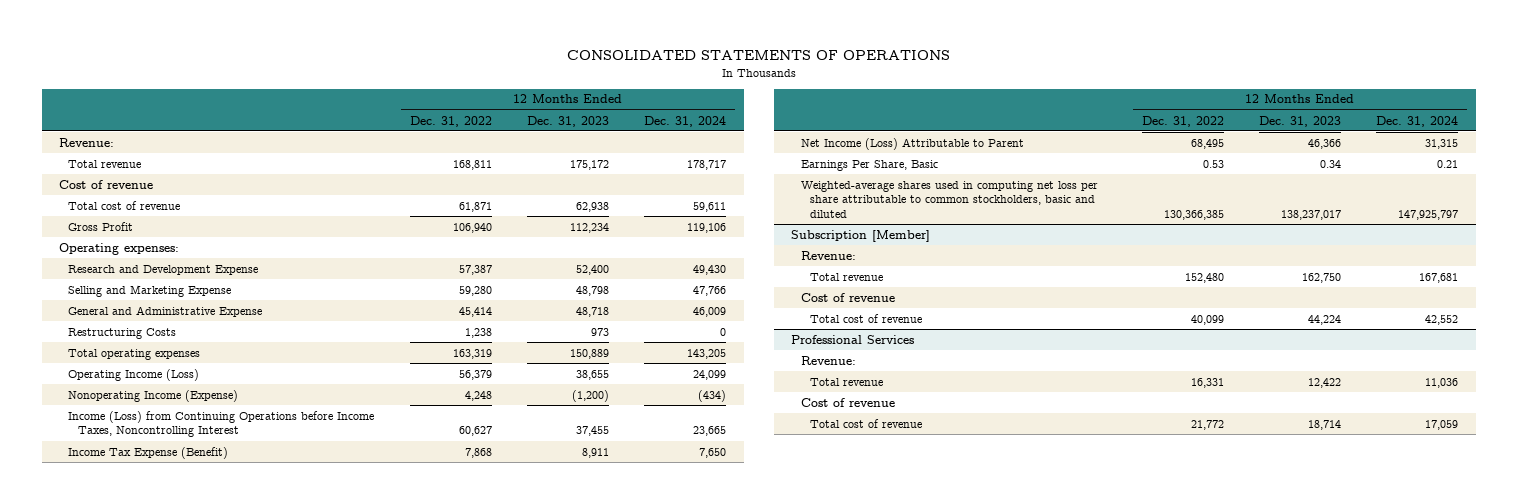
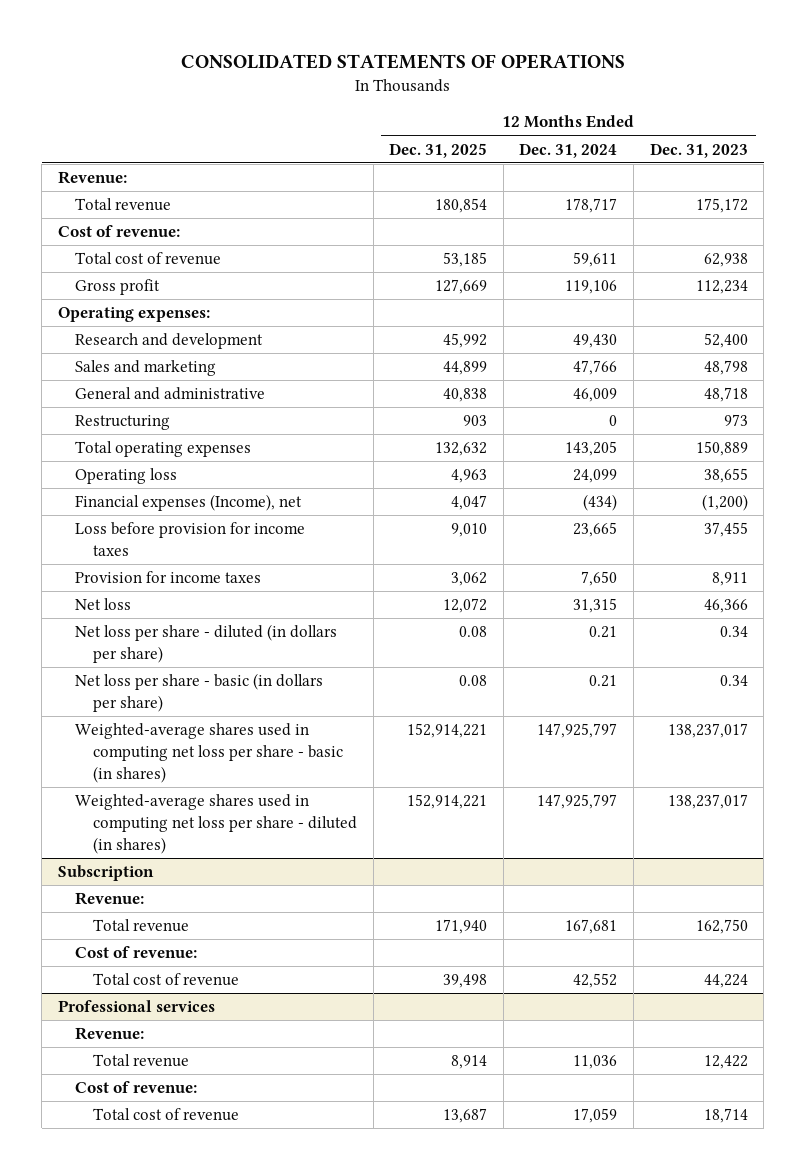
[409,115,492,127] Dec. 31, 2022 -> none
none -> [389,142,488,158] Dec. 31, 2025
[59,179,154,189] Cost of revenue -> [57,225,180,238] Cost of revenue:
[68,221,134,231] Gross Profit -> [75,279,161,296] Gross profit
[68,264,259,275] Research and Development Expense -> [75,333,264,350] Research and development
[68,284,232,297] Selling and Marketing Expense -> [75,360,217,377] Sales and marketing
[68,305,263,317] General and Administrative Expense -> [75,387,266,401] General and administrative
[68,327,177,339] Restructuring Costs -> [75,415,171,431] Restructuring
[68,368,200,381] Operating Income (Loss) -> [75,468,178,485] Operating loss
[68,389,239,402] Nonoperating Income (Expense) -> [75,494,303,512] Financial expenses (Income), net
[68,410,375,438] Income (Loss) from Continuing Operations before Income Taxes, Noncontrolling Interest -> [75,522,306,557] Loss before provision for income taxes
[68,446,229,459] Income Tax Expense (Benefit) -> [75,571,262,584] Provision for income taxes
[800,137,1024,150] Net Income (Loss) Attributable to Parent -> [75,598,132,611] Net loss
none -> [75,624,338,664] Net loss per share - diluted (in dollars per share)
[800,159,938,171] Earnings Per Share, Basic -> [75,673,324,713] Net loss per share - basic (in dollars per share)
[800,180,1098,219] Weighted-average shares used in computing net loss per share attributable to common stockholders, basic and diluted -> [75,723,344,784] Weighted-average shares used in computing net loss per share - basic (in shares)
none -> [75,794,358,855] Weighted-average shares used in computing net loss per share - diluted (in shares)
[791,229,931,242] Subscription [Member] -> [57,865,154,882] Subscription
[800,292,895,302] Cost of revenue -> [75,946,198,959] Cost of revenue:
[791,334,915,344] Professional Services -> [57,1000,215,1013] Professional services
[800,397,895,407] Cost of revenue -> [75,1081,198,1094] Cost of revenue:

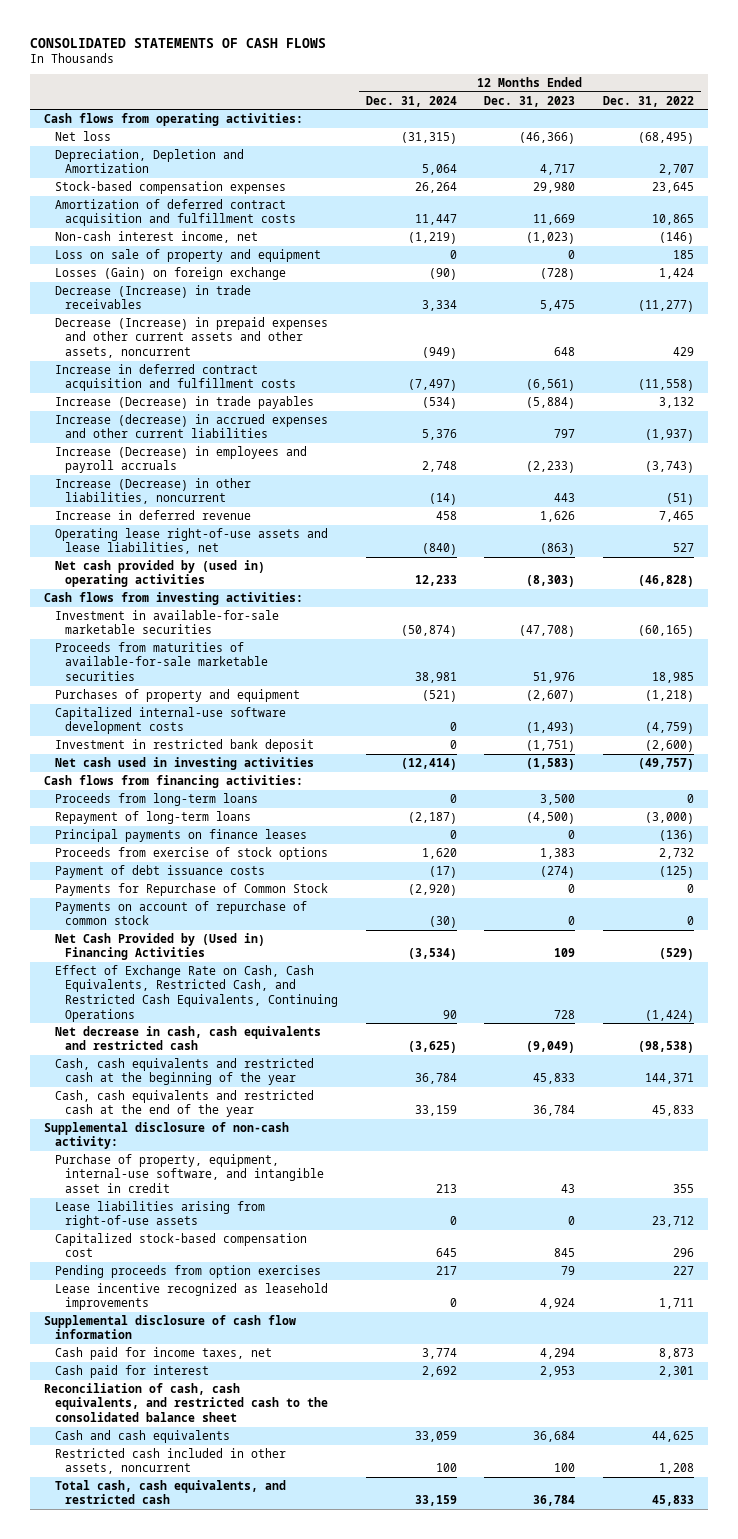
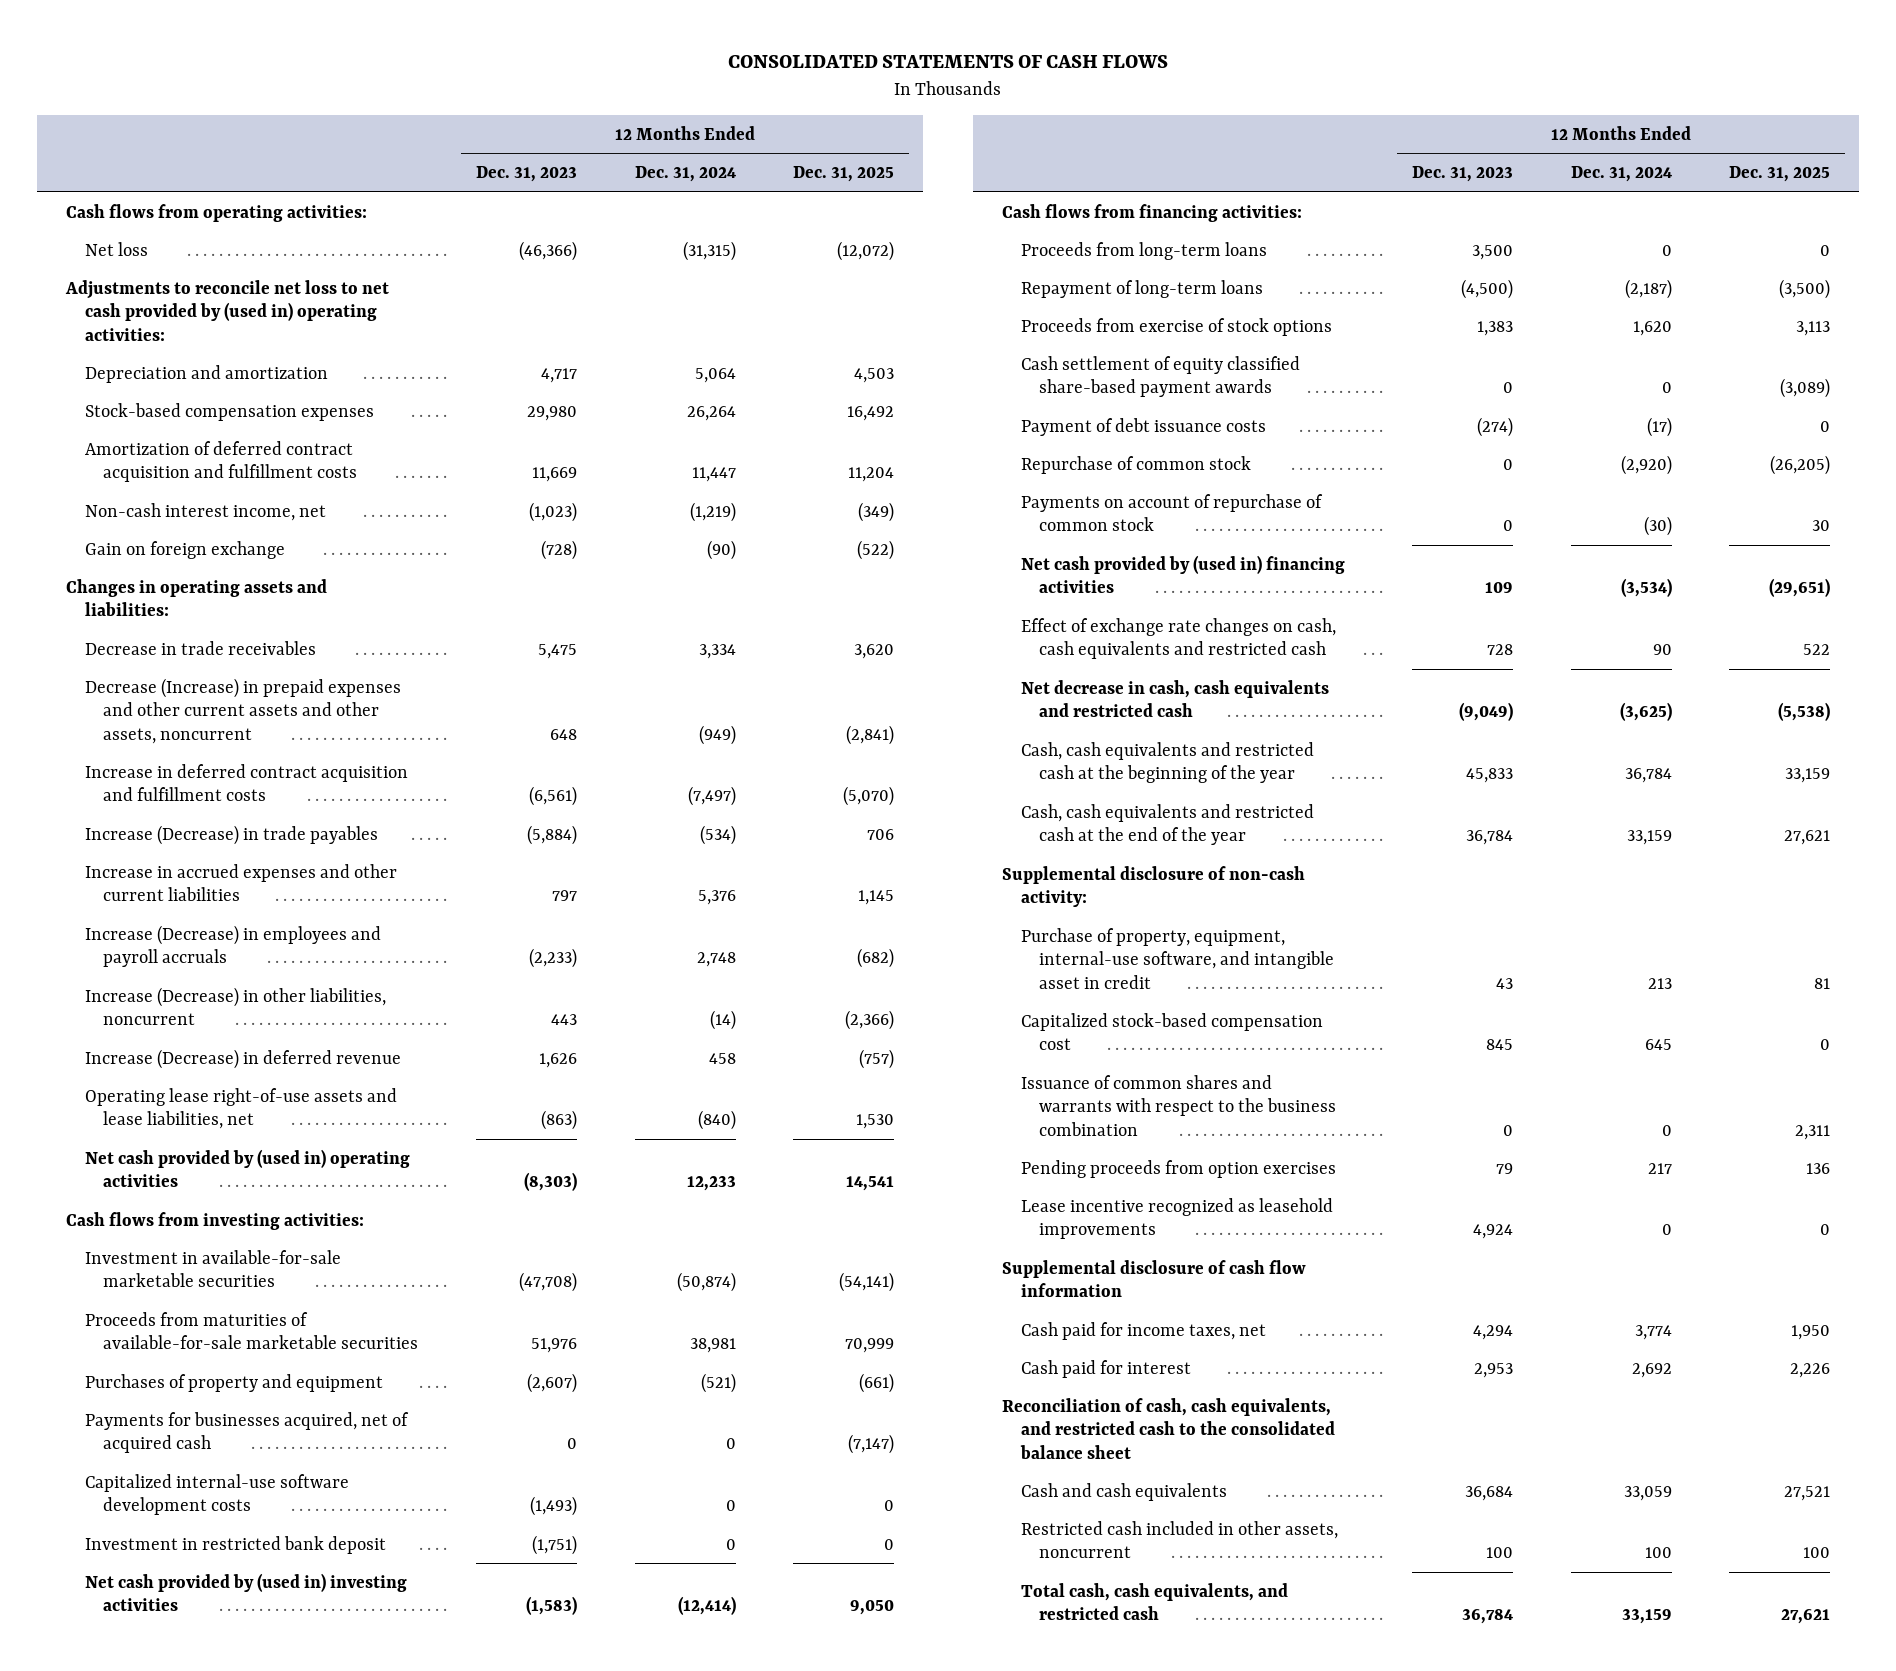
[603,95,695,107] Dec. 31, 2022 -> none
none -> [793,166,895,183] Dec. 31, 2025
none -> [65,279,390,341] Adjustments to reconcile net loss to net cash provided by (used in) operating activities:
[54,148,244,174] Depreciation, Depletion and Amortization -> [84,364,328,383] Depreciation and amortization
[54,248,321,262] Loss on sale of property and equipment -> none
[54,266,286,280] Losses (Gain) on foreign exchange -> [84,540,285,559] Gain on foreign exchange
none -> [66,578,328,617] Changes in operating assets and liabilities:
[54,284,251,310] Decrease (Increase) in trade receivables -> [84,640,316,655] Decrease in trade receivables
[54,413,328,439] Increase (decrease) in accrued expenses and other current liabilities -> [84,863,397,902] Increase in accrued expenses and other current liabilities
[54,509,251,520] Increase in deferred revenue -> [84,1048,401,1069] Increase (Decrease) in deferred revenue
none -> [84,1411,409,1454] Payments for businesses acquired, net of acquired cash
[54,756,314,770] Net cash used in investing activities -> [84,1572,407,1612] Net cash provided by (used in) investing activities
[54,828,307,842] Principal payments on finance leases -> none
none -> [1020,355,1300,398] Cash settlement of equity classified share-based payment awards
[54,882,328,896] Payments for Repurchase of Common Stock -> [1020,455,1251,474] Repurchase of common stock
[54,932,265,961] Net Cash Provided by (Used in) Financing Activities -> [1020,554,1345,594] Net cash provided by (used in) financing activities
[54,964,339,1022] Effect of Exchange Rate on Cash, Cash Equivalents, Restricted Cash, and Restricted Cash Equivalents, Continuing Operations -> [1020,617,1336,660] Effect of exchange rate changes on cash, cash equivalents and restricted cash
[54,1200,265,1229] Lease liabilities arising from right-of-use assets -> none
none -> [1020,1074,1337,1136] Issuance of common shares and warrants with respect to the business combination

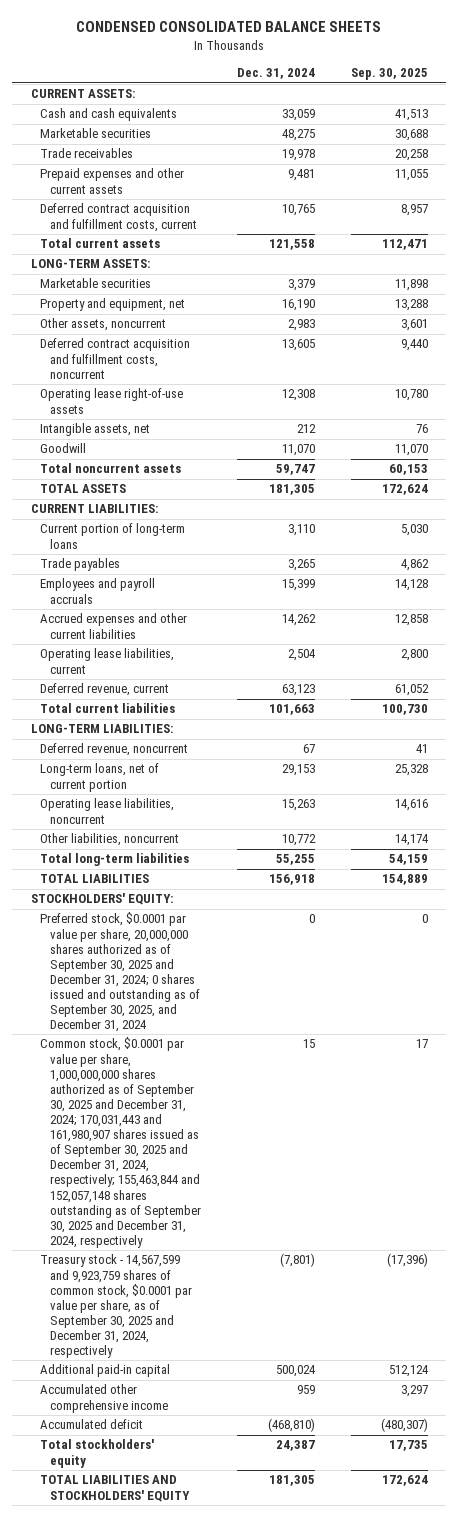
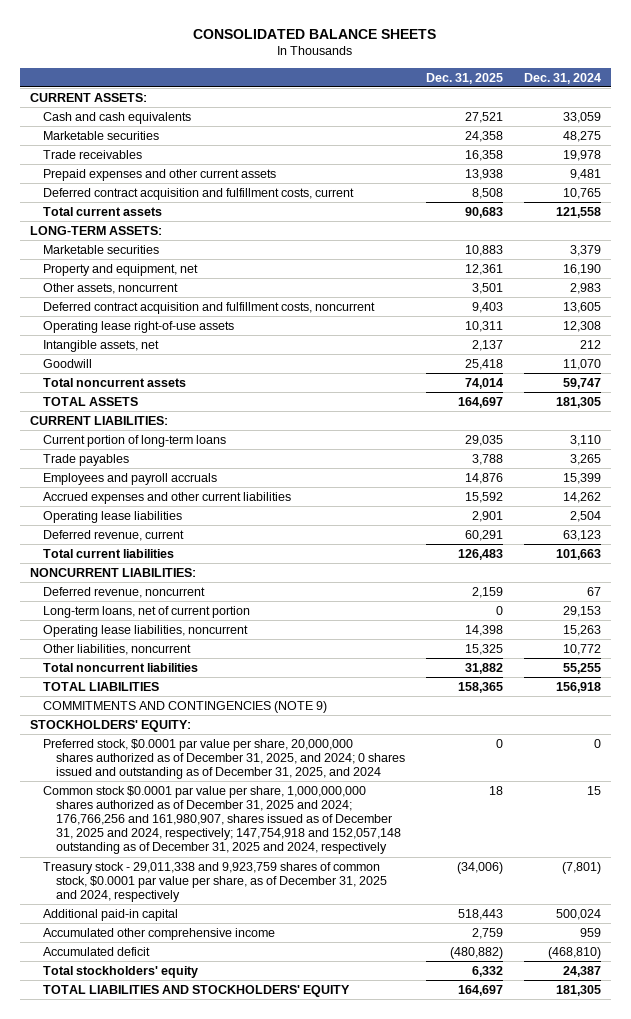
[76,21,382,33] CONDENSED CONSOLIDATED BALANCE SHEETS -> [193,28,437,39] CONSOLIDATED BALANCE SHEETS
[351,68,429,81] Sep. 30, 2025 -> none
none -> [425,72,503,84] Dec. 31, 2025
[40,648,175,674] Operating lease liabilities, current -> [43,510,183,523] Operating lease liabilities
[30,724,173,734] LONG-TERM LIABILITIES: -> [30,567,197,577] NONCURRENT LIABILITIES:
[40,853,190,867] Total long-term liabilities -> [43,662,199,672] Total noncurrent liabilities
none -> [43,700,328,713] COMMITMENTS AND CONTINGENCIES (NOTE 9)
[40,912,200,1033] Preferred stock, $0.0001 par value per share, 20,000,000 shares authorized as of September 30, 2025 and December 31, 2024; 0 shares issued and outstanding as of September 30, 2025, and December 31, 2024 -> [43,738,405,780] Preferred stock, $0.0001 par value per share, 20,000,000 shares authorized as of December 31, 2025, and 2024; 0 shares issued and outstanding as of December 31, 2025, and 2024
[40,1037,201,1248] Common stock, $0.0001 par value per share, 1,000,000,000 shares authorized as of September 30, 2025 and December 31, 2024; 170,031,443 and 161,980,907 shares issued as of September 30, 2025 and December 31, 2024, respectively; 155,463,844 and 152,057,148 shares outstanding as of September 30, 2025 and December 31, 2024, respectively -> [43,785,401,855] Common stock $0.0001 par value per share, 1,000,000,000 shares authorized as of December 31, 2025 and 2024; 176,766,256 and 161,980,907, shares issued as of December 31, 2025 and 2024, respectively; 147,754,918 and 152,057,148 outstanding as of December 31, 2025 and 2024, respectively
[40,1254,192,1359] Treasury stock - 14,567,599 and 9,923,759 shares of common stock, $0.0001 par value per share, as of September 30, 2025 and December 31, 2024, respectively -> [43,861,387,903] Treasury stock - 29,011,338 and 9,923,759 shares of common stock, $0.0001 par value per share, as of December 31, 2025 and 2024, respectively

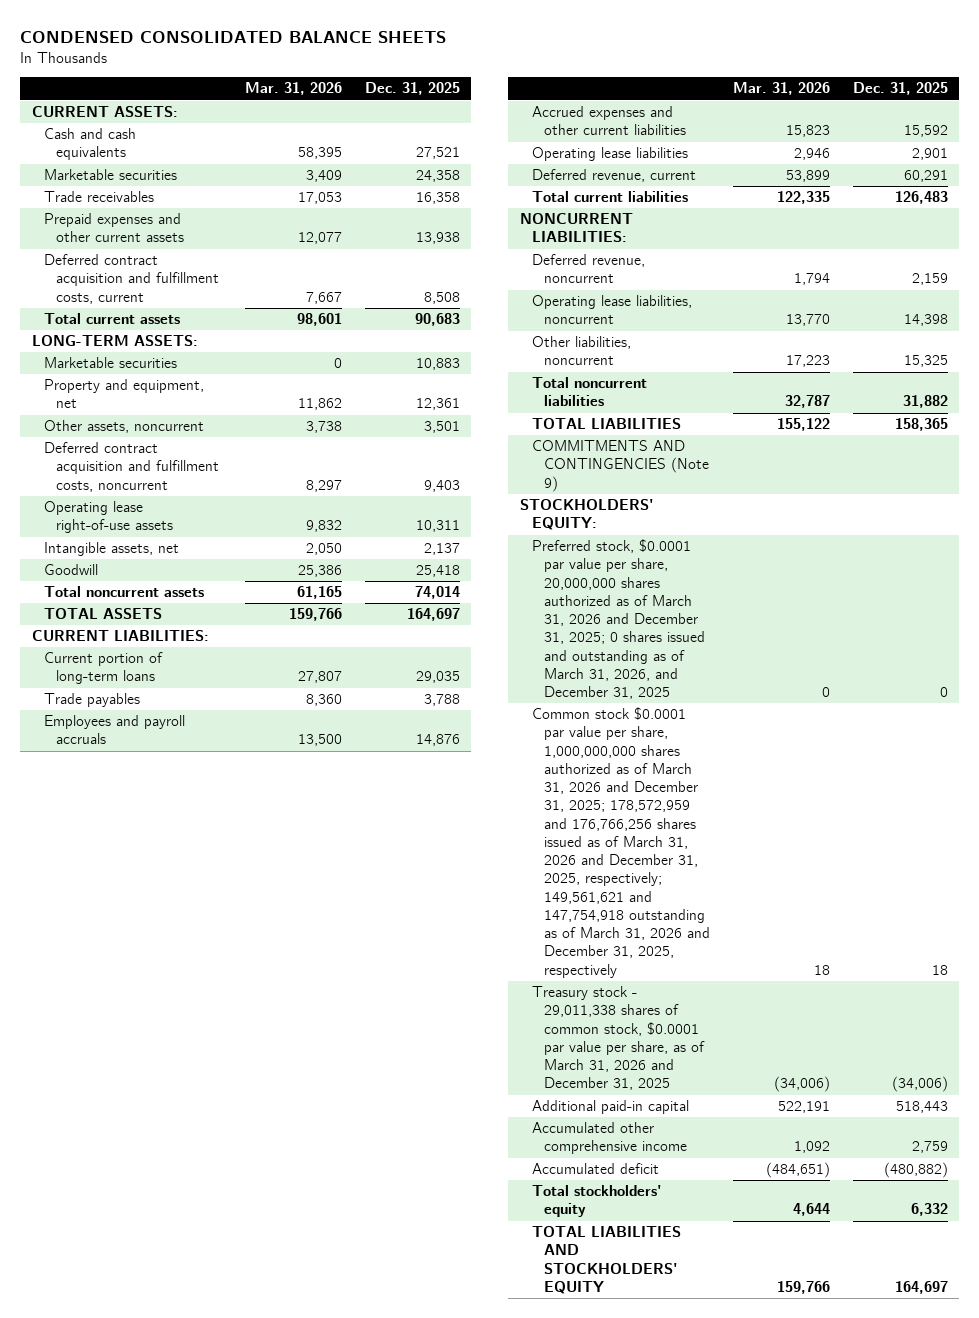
[193,28,437,39] CONSOLIDATED BALANCE SHEETS -> [20,30,447,43] CONDENSED CONSOLIDATED BALANCE SHEETS
[523,72,601,84] Dec. 31, 2024 -> none
none -> [244,82,342,96] Mar. 31, 2026
[43,605,251,618] Long-term loans, net of current portion -> none
[43,700,328,713] COMMITMENTS AND CONTINGENCIES (NOTE 9) -> [531,440,709,492] COMMITMENTS AND CONTINGENCIES (Note 9)
[43,738,405,780] Preferred stock, $0.0001 par value per share, 20,000,000 shares authorized as of December 31, 2025, and 2024; 0 shares issued and outstanding as of December 31, 2025, and 2024 -> [531,539,705,700] Preferred stock, $0.0001 par value per share, 20,000,000 shares authorized as of March 31, 2026 and December 31, 2025; 0 shares issued and outstanding as of March 31, 2026, and December 31, 2025
[43,785,401,855] Common stock $0.0001 par value per share, 1,000,000,000 shares authorized as of December 31, 2025 and 2024; 176,766,256 and 161,980,907, shares issued as of December 31, 2025 and 2024, respectively; 147,754,918 and 152,057,148 outstanding as of December 31, 2025 and 2024, respectively -> [531,707,710,978] Common stock $0.0001 par value per share, 1,000,000,000 shares authorized as of March 31, 2026 and December 31, 2025; 178,572,959 and 176,766,256 shares issued as of March 31, 2026 and December 31, 2025, respectively; 149,561,621 and 147,754,918 outstanding as of March 31, 2026 and December 31, 2025, respectively
[43,861,387,903] Treasury stock - 29,011,338 and 9,923,759 shares of common stock, $0.0001 par value per share, as of December 31, 2025 and 2024, respectively -> [531,986,705,1091] Treasury stock - 29,011,338 shares of common stock, $0.0001 par value per share, as of March 31, 2026 and December 31, 2025

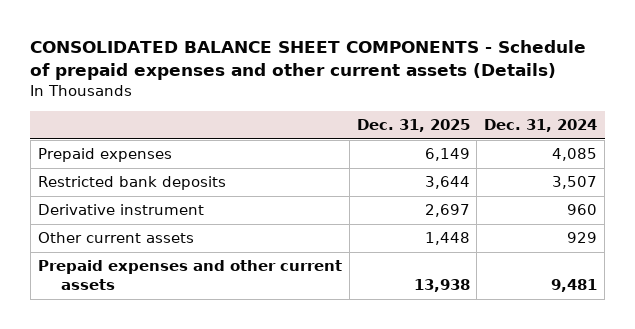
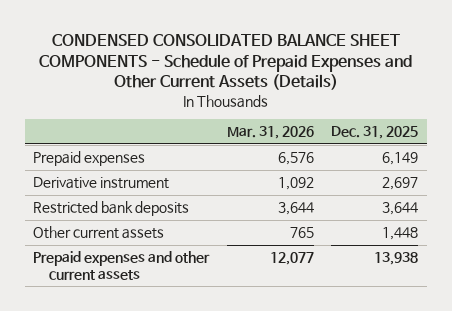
[30,40,587,81] CONSOLIDATED BALANCE SHEET COMPONENTS - Schedule of prepaid expenses and other current assets (Details) -> [38,33,412,91] CONDENSED CONSOLIDATED BALANCE SHEET COMPONENTS - Schedule of Prepaid Expenses and Other Current Assets (Details)
[484,119,598,133] Dec. 31, 2024 -> none
none -> [226,126,314,140] Mar. 31, 2026
[37,176,226,191] Restricted bank deposits -> [33,201,190,217] Restricted bank deposits

